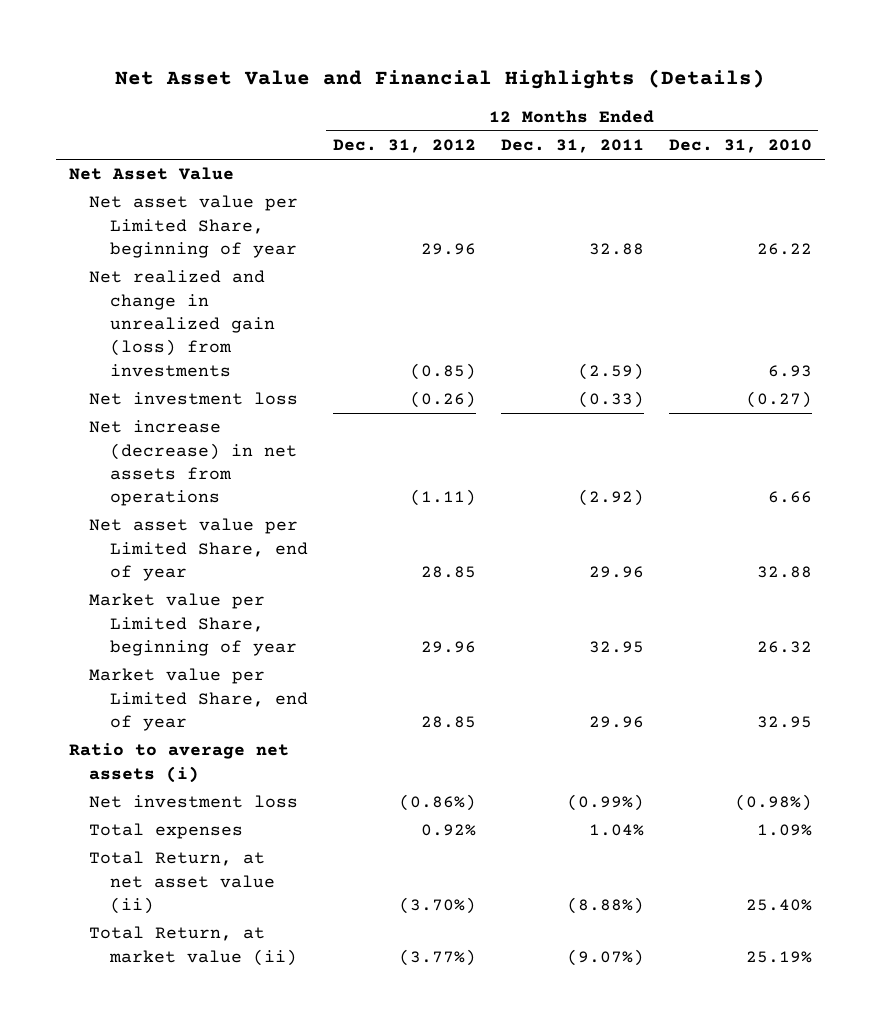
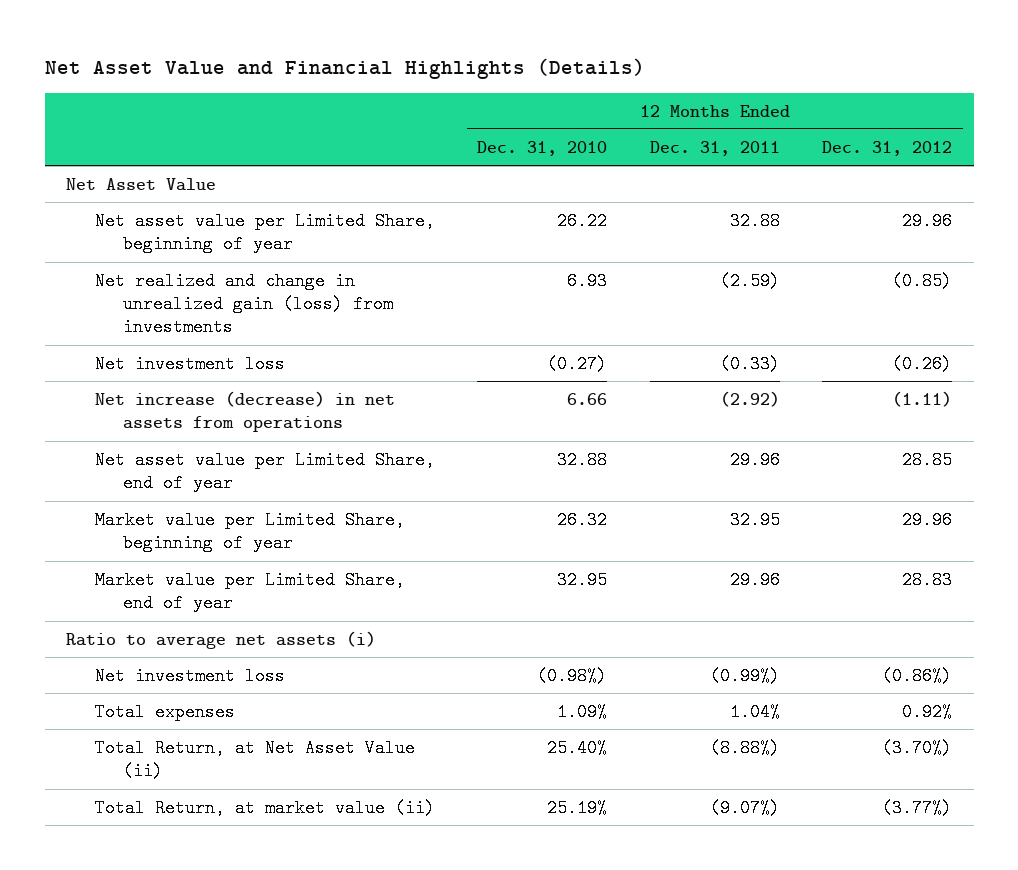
[420,716,476,729] 28.85 -> [902,570,953,589] 28.83
[89,851,275,915] Total Return, at net asset value (ii) -> [94,738,415,781] Total Return, at Net Asset Value (ii)

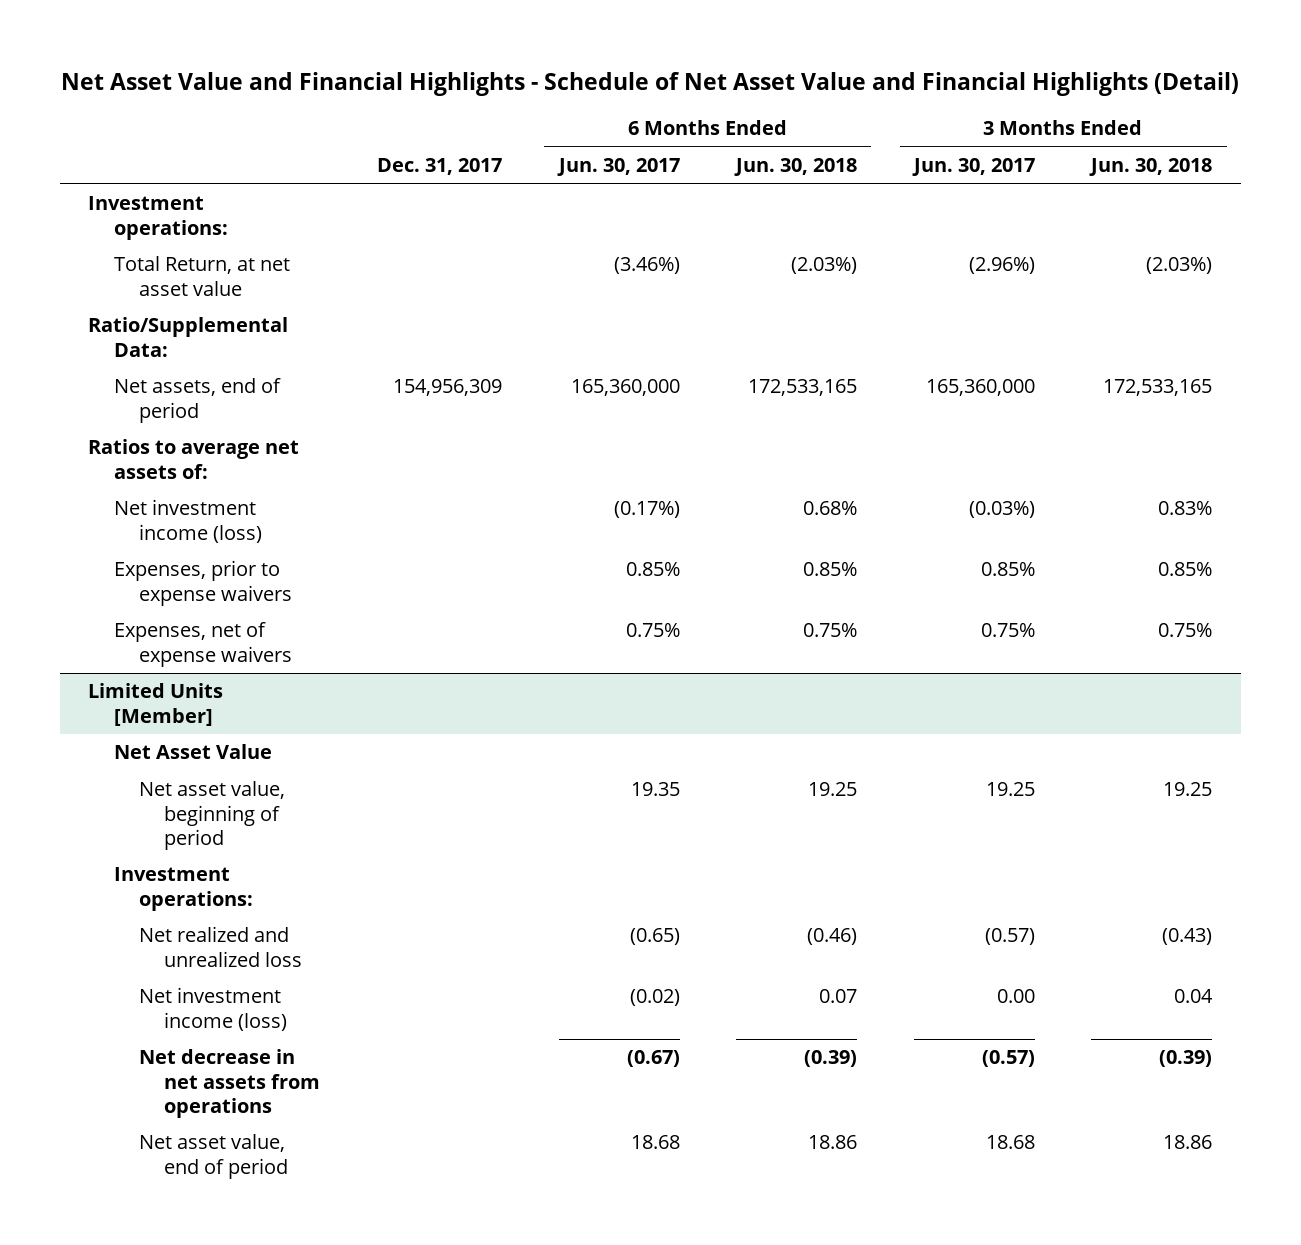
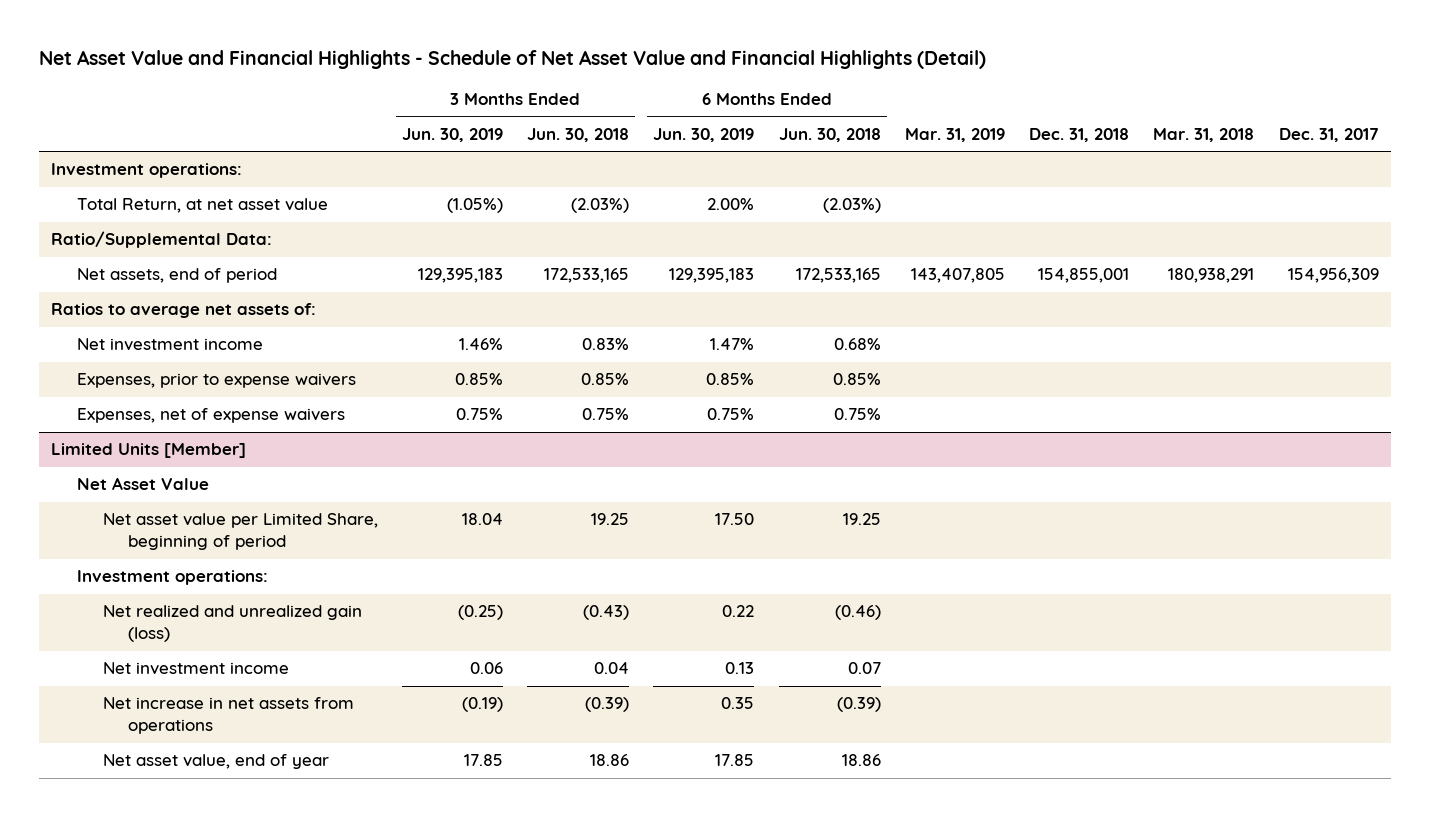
[556,158,680,177] Jun. 30, 2017 -> none
[911,158,1035,177] Jun. 30, 2017 -> none
none -> [401,127,503,142] Jun. 30, 2019
none -> [653,127,755,142] Jun. 30, 2019
none -> [904,127,1005,142] Mar. 31, 2019
none -> [1029,127,1130,142] Dec. 31, 2018
none -> [1153,127,1255,142] Mar. 31, 2018
[113,499,262,543] Net investment income (loss) -> [76,338,263,352] Net investment income
[138,781,285,850] Net asset value, beginning of period -> [102,513,378,551] Net asset value per Limited Share, beginning of period
[138,926,303,967] Net realized and unrealized loss -> [102,605,362,643] Net realized and unrealized gain (loss)
[138,987,288,1031] Net investment income (loss) -> [102,662,289,676] Net investment income
[138,1049,321,1118] Net decrease in net assets from operations -> [102,697,354,735] Net increase in net assets from operations
[138,1134,289,1179] Net asset value, end of period -> [102,754,329,770] Net asset value, end of year

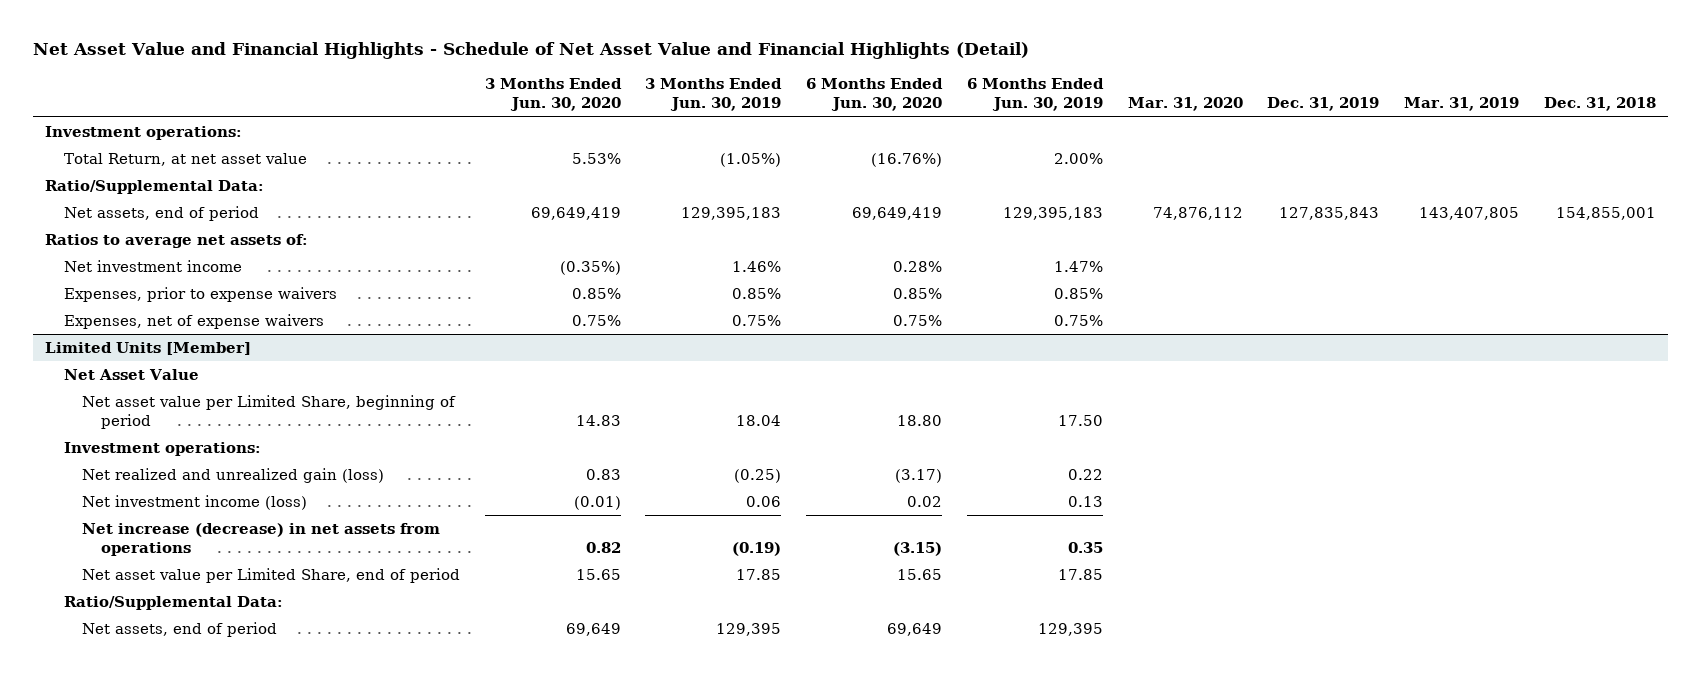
[527,127,630,142] Jun. 30, 2018 -> none
[778,127,881,142] Jun. 30, 2018 -> none
[1153,127,1255,142] Mar. 31, 2018 -> none
[1278,127,1379,142] Dec. 31, 2017 -> none
none -> [484,78,622,112] 3 Months Ended Jun. 30, 2020
none -> [806,78,944,112] 6 Months Ended Jun. 30, 2020
none -> [1127,97,1243,112] Mar. 31, 2020
none -> [1267,97,1380,112] Dec. 31, 2019
[102,662,289,676] Net investment income -> [82,495,308,511] Net investment income (loss)
[102,697,354,735] Net increase in net assets from operations -> [82,523,441,557] Net increase (decrease) in net assets from operations
[102,754,329,770] Net asset value, end of year -> [82,568,461,584] Net asset value per Limited Share, end of period
none -> [63,596,283,611] Ratio/Supplemental Data:
none -> [82,622,278,638] Net assets, end of period

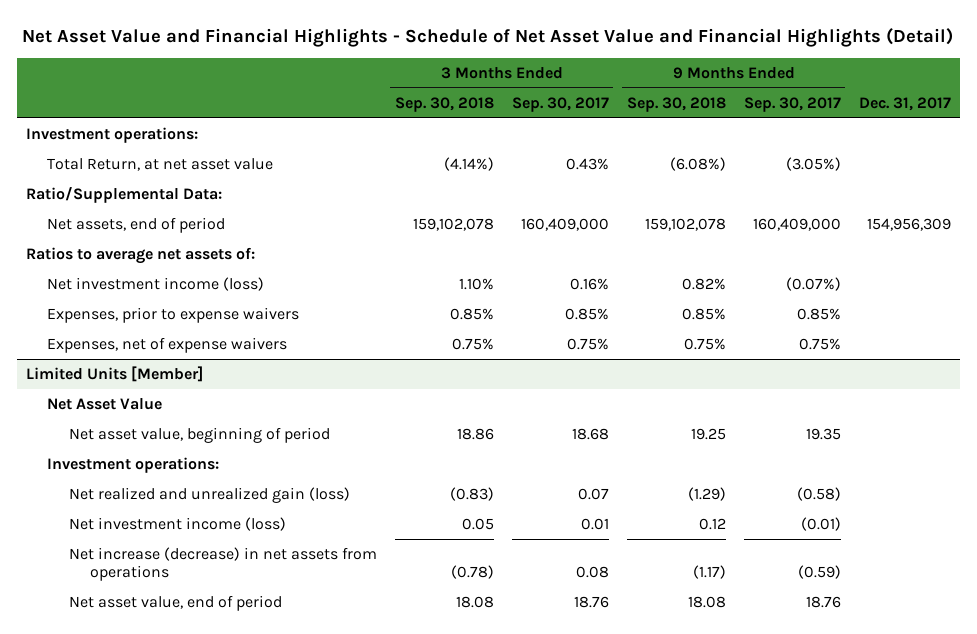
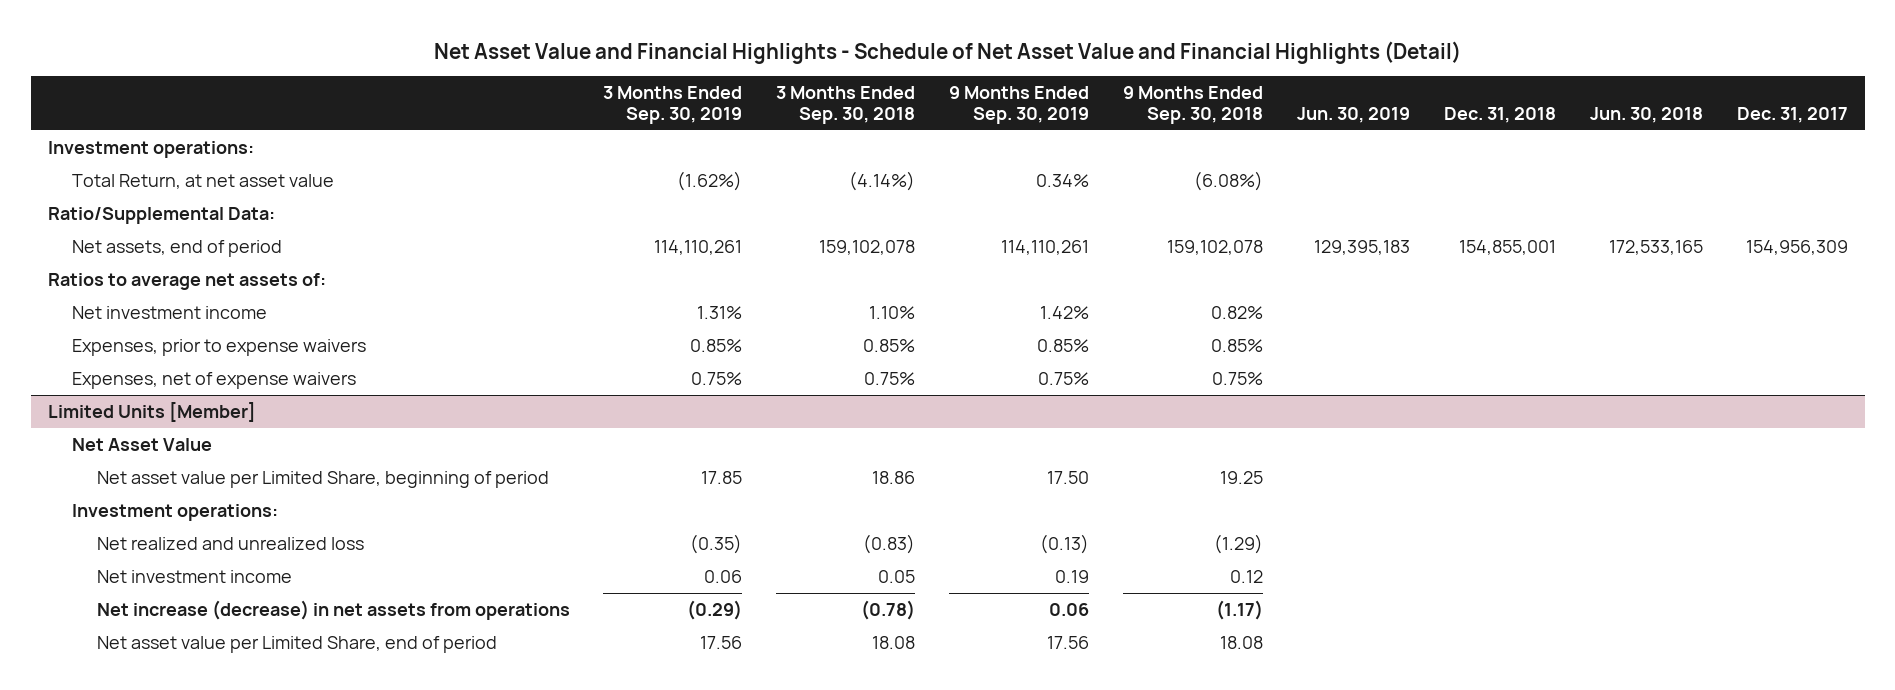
[511,96,609,112] Sep. 30, 2017 -> none
[743,96,841,112] Sep. 30, 2017 -> none
none -> [603,86,743,125] 3 Months Ended Sep. 30, 2019
none -> [949,86,1090,125] 9 Months Ended Sep. 30, 2019
none -> [1296,107,1410,124] Jun. 30, 2019
none -> [1443,107,1556,124] Dec. 31, 2018
none -> [1589,107,1703,124] Jun. 30, 2018
[47,277,265,292] Net investment income (loss) -> [72,305,268,319] Net investment income
[68,427,330,444] Net asset value, beginning of period -> [96,470,549,488] Net asset value per Limited Share, beginning of period
[68,487,350,504] Net realized and unrealized gain (loss) -> [96,536,364,550] Net realized and unrealized loss
[68,517,286,532] Net investment income (loss) -> [96,569,292,583] Net investment income
[68,595,282,612] Net asset value, end of period -> [96,635,497,653] Net asset value per Limited Share, end of period

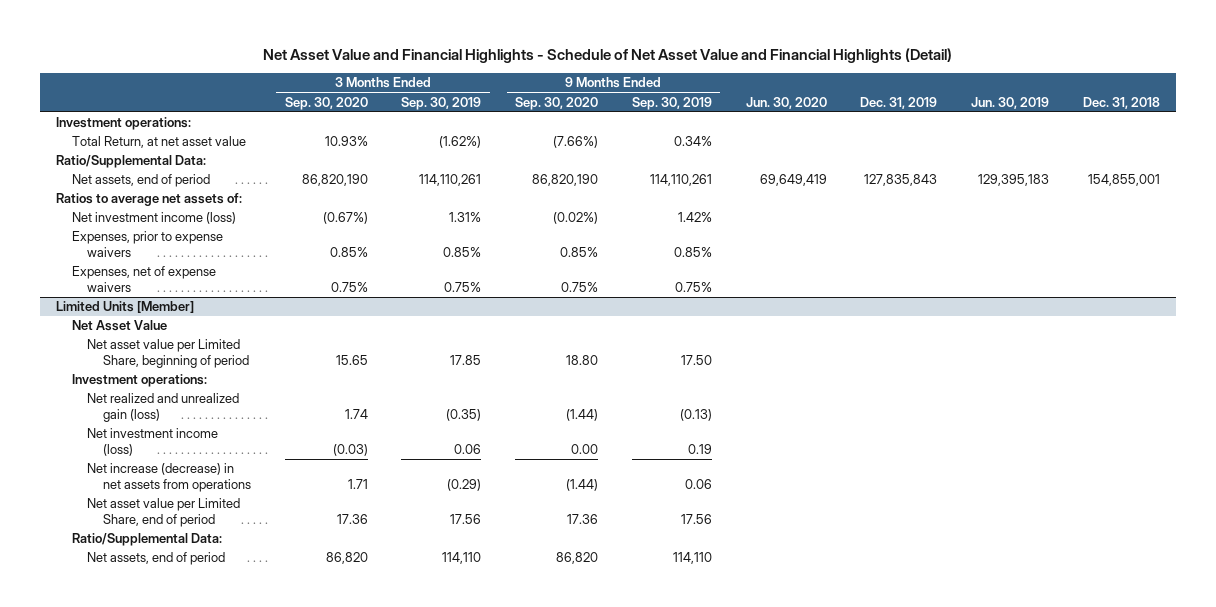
[776,86,916,125] 3 Months Ended Sep. 30, 2018 -> none
[1123,86,1264,125] 9 Months Ended Sep. 30, 2018 -> none
[1589,107,1703,124] Jun. 30, 2018 -> none
[1736,107,1848,124] Dec. 31, 2017 -> none
none -> [284,96,368,110] Sep. 30, 2020
none -> [515,96,599,110] Sep. 30, 2020
none -> [745,96,827,109] Jun. 30, 2020
none -> [860,96,938,109] Dec. 31, 2019
[72,305,268,319] Net investment income -> [71,212,236,225] Net investment income (loss)
[96,536,364,550] Net realized and unrealized loss -> [87,393,240,423] Net realized and unrealized gain (loss)
[96,569,292,583] Net investment income -> [87,428,219,457] Net investment income (loss)
none -> [71,533,222,547] Ratio/Supplemental Data:
none -> [87,552,226,566] Net assets, end of period

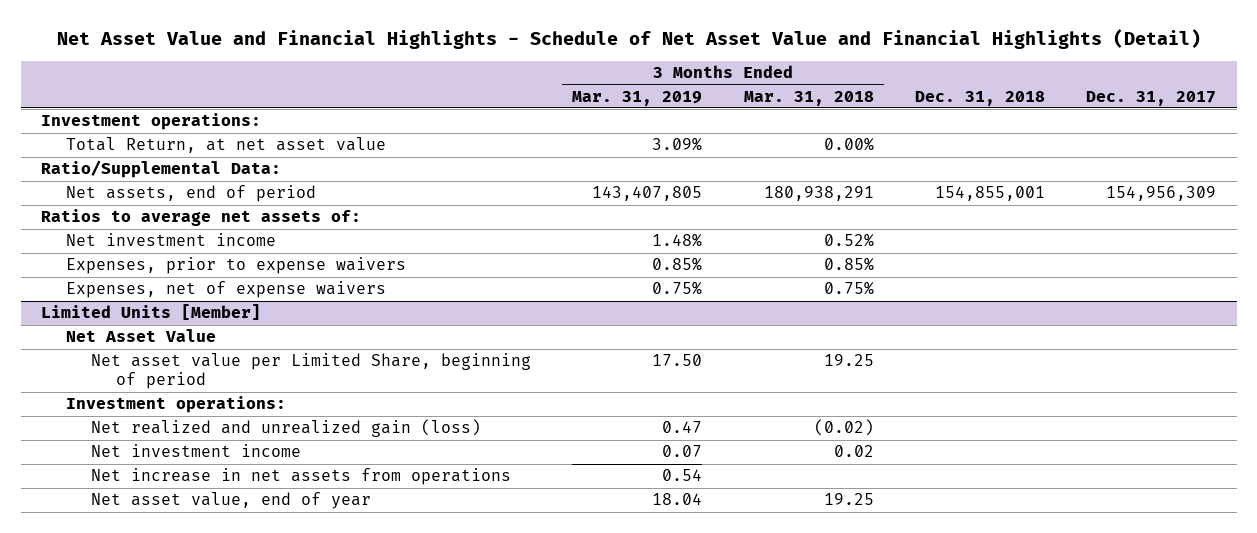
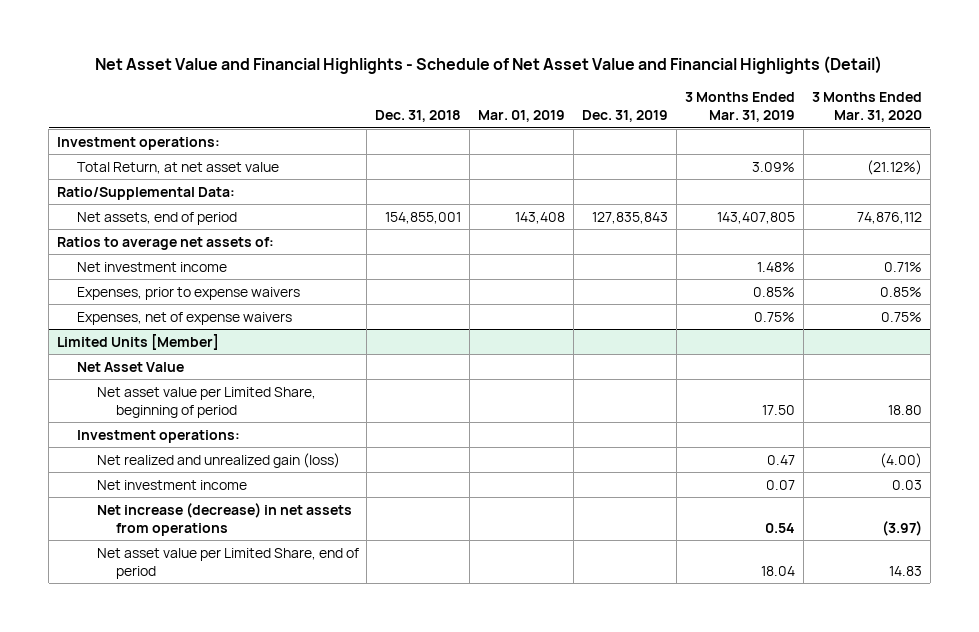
[743,90,874,106] Mar. 31, 2018 -> none
[1086,90,1217,106] Dec. 31, 2017 -> none
none -> [478,110,566,123] Mar. 01, 2019
none -> [582,110,669,123] Dec. 31, 2019
none -> [811,92,922,123] 3 Months Ended Mar. 31, 2020
[91,468,512,486] Net increase in net assets from operations -> [96,502,352,536] Net increase (decrease) in net assets from operations
[91,492,372,510] Net asset value, end of year -> [96,547,359,579] Net asset value per Limited Share, end of period

